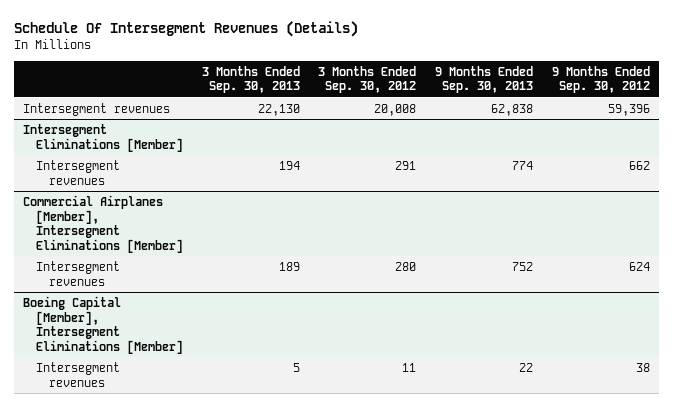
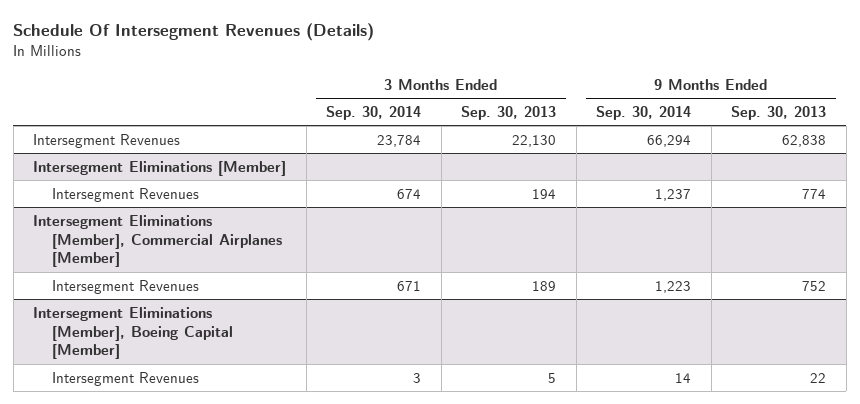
[318,65,417,94] 3 Months Ended Sep. 30, 2012 -> none
[551,65,650,94] 9 Months Ended Sep. 30, 2012 -> none
none -> [326,105,422,120] Sep. 30, 2014
none -> [596,105,692,120] Sep. 30, 2014
[23,102,171,116] Intersegment revenues -> [33,133,181,148] Intersegment Revenues
[35,159,120,185] Intersegment revenues -> [52,187,200,202] Intersegment Revenues
[23,194,183,253] Commercial Airplanes [Member], Intersegment Eliminations [Member] -> [33,214,283,268] Intersegment Eliminations [Member], Commercial Airplanes [Member]
[35,260,120,286] Intersegment revenues -> [52,279,200,294] Intersegment Revenues
[23,295,183,354] Boeing Capital [Member], Intersegment Eliminations [Member] -> [33,306,234,360] Intersegment Eliminations [Member], Boeing Capital [Member]
[35,361,120,387] Intersegment revenues -> [52,371,200,386] Intersegment Revenues

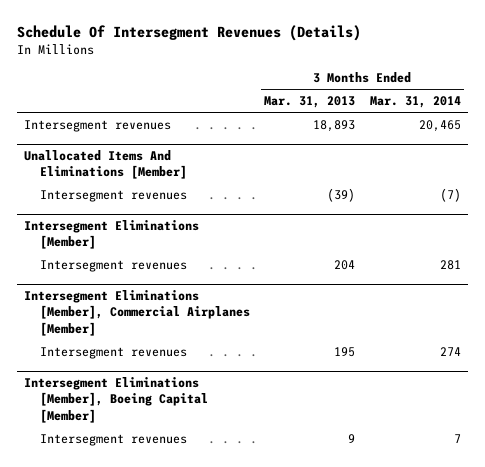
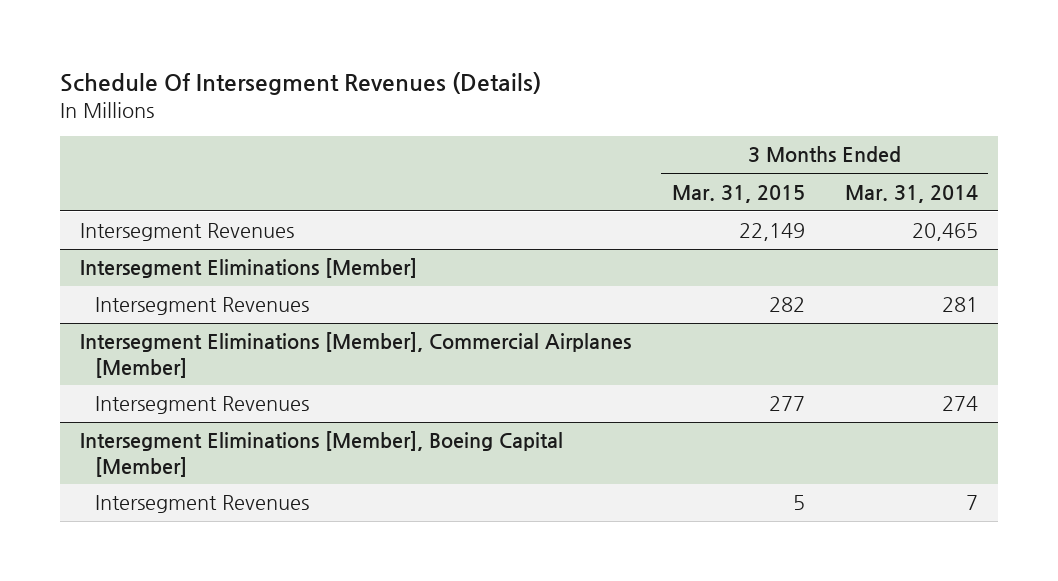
[264,96,356,109] Mar. 31, 2013 -> none
none -> [671,184,805,203] Mar. 31, 2015
[24,150,187,180] Unallocated Items And Eliminations [Member] -> none
[39,189,187,202] Intersegment revenues -> none
[24,119,172,132] Intersegment revenues -> [80,223,295,242] Intersegment Revenues
[39,259,187,272] Intersegment revenues -> [95,297,310,316] Intersegment Revenues
[39,346,187,359] Intersegment revenues -> [95,396,310,415] Intersegment Revenues
[39,433,187,446] Intersegment revenues -> [95,495,310,514] Intersegment Revenues

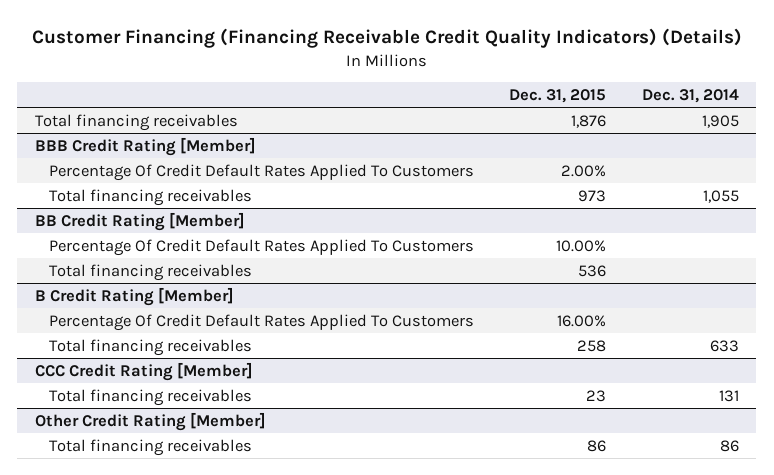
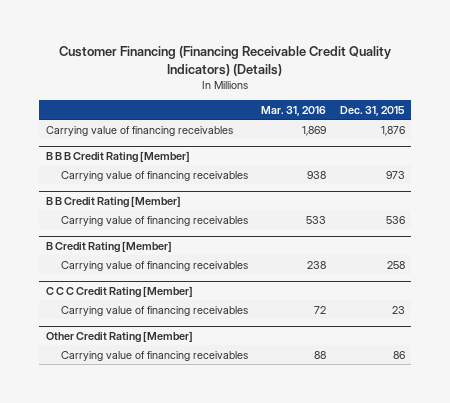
[641,89,739,104] Dec. 31, 2014 -> none
none -> [261,105,327,116] Mar. 31, 2016
[48,163,474,181] Percentage Of Credit Default Rates Applied To Customers -> none
[48,238,474,256] Percentage Of Credit Default Rates Applied To Customers -> none
[35,113,239,131] Total financing receivables -> [45,125,233,136] Carrying value of financing receivables
[35,136,257,156] BBB Credit Rating [Member] -> [45,150,190,163] B B B Credit Rating [Member]
[48,188,252,206] Total financing receivables -> [61,170,249,181] Carrying value of financing receivables
[35,211,246,231] BB Credit Rating [Member] -> [45,195,181,208] B B Credit Rating [Member]
[48,263,252,281] Total financing receivables -> [61,215,249,226] Carrying value of financing receivables
[48,313,474,331] Percentage Of Credit Default Rates Applied To Customers -> none
[48,338,252,356] Total financing receivables -> [61,260,249,271] Carrying value of financing receivables
[35,361,254,381] CCC Credit Rating [Member] -> [45,285,193,298] C C C Credit Rating [Member]
[48,388,252,406] Total financing receivables -> [61,305,249,316] Carrying value of financing receivables
[48,438,252,456] Total financing receivables -> [61,350,249,361] Carrying value of financing receivables

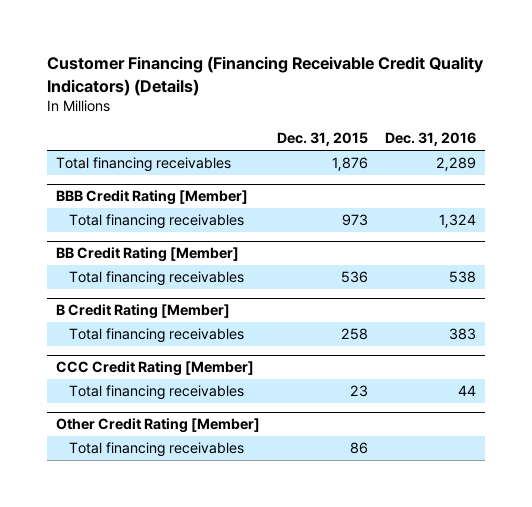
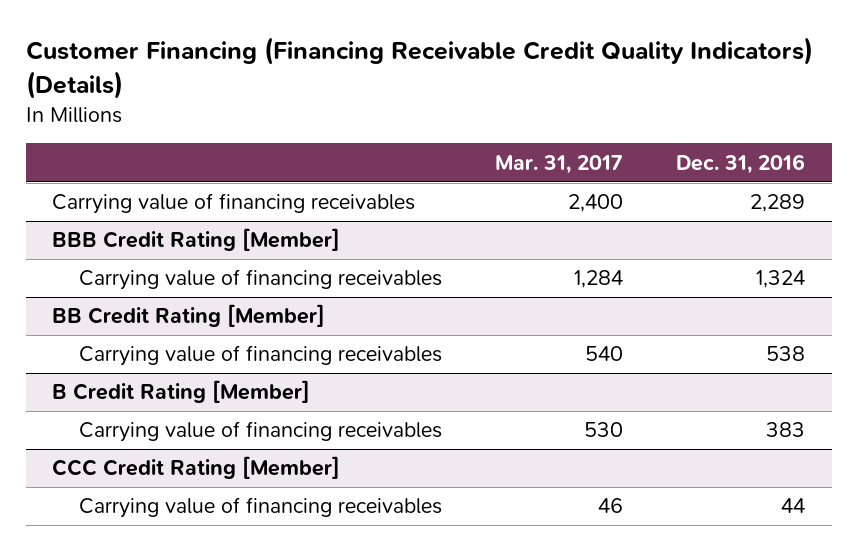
[276,132,368,147] Dec. 31, 2015 -> none
none -> [495,154,624,174] Mar. 31, 2017
[55,157,231,173] Total financing receivables -> [52,193,416,215] Carrying value of financing receivables
[68,214,244,230] Total financing receivables -> [79,269,443,291] Carrying value of financing receivables
[68,271,244,287] Total financing receivables -> [79,345,443,367] Carrying value of financing receivables
[68,328,244,344] Total financing receivables -> [79,421,443,443] Carrying value of financing receivables
[55,418,260,434] Other Credit Rating [Member] -> none
[68,442,244,458] Total financing receivables -> none
[68,385,244,401] Total financing receivables -> [79,497,443,519] Carrying value of financing receivables

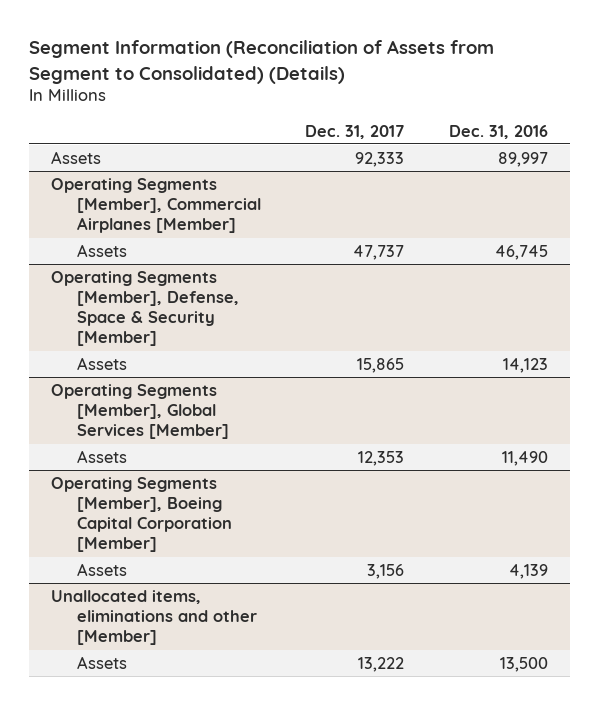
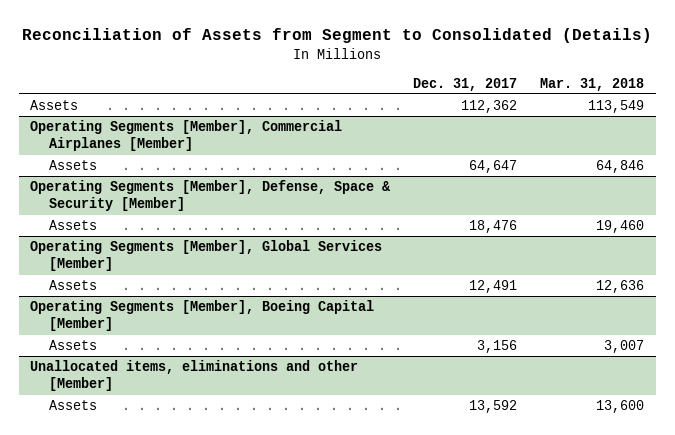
[29,40,495,84] Segment Information (Reconciliation of Assets from Segment to Consolidated) (Details) -> [22,28,653,44] Reconciliation of Assets from Segment to Consolidated (Details)
[448,124,548,139] Dec. 31, 2016 -> none
none -> [540,77,645,91] Mar. 31, 2018
[355,151,405,167] 92,333 -> [461,100,518,114] 112,362
[353,244,405,260] 47,737 -> [469,160,518,174] 64,647
[357,357,405,373] 15,865 -> [469,220,518,234] 18,476
[358,450,405,466] 12,353 -> [469,280,518,294] 12,491
[51,476,232,553] Operating Segments [Member], Boeing Capital Corporation [Member] -> [30,300,375,332] Operating Segments [Member], Boeing Capital [Member]
[358,656,405,672] 13,222 -> [469,400,518,414] 13,592

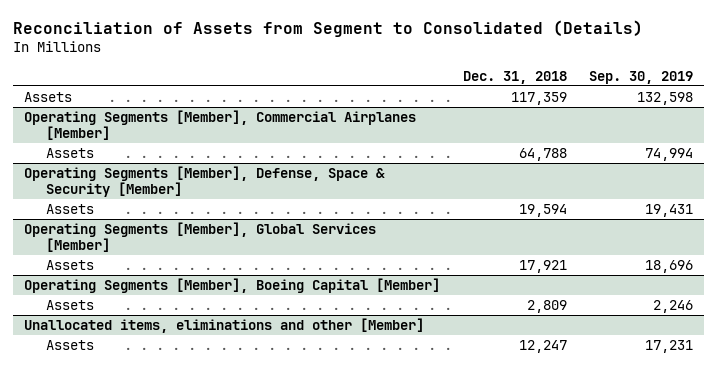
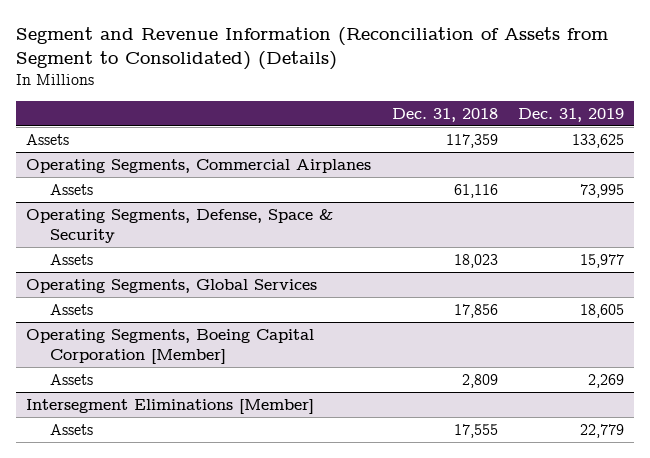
[13,20,644,38] Reconciliation of Assets from Segment to Consolidated (Details) -> [15,26,608,71] Segment and Revenue Information (Reconciliation of Assets from Segment to Consolidated) (Details)
[589,70,694,84] Sep. 30, 2019 -> none
none -> [518,107,625,122] Dec. 31, 2019
[24,109,417,141] Operating Segments [Member], Commercial Airplanes [Member] -> [25,158,371,173] Operating Segments, Commercial Airplanes
[518,147,567,161] 64,788 -> [453,183,498,198] 61,116
[24,165,386,198] Operating Segments [Member], Defense, Space & Security [Member] -> [25,208,333,244] Operating Segments, Defense, Space & Security
[518,203,567,217] 19,594 -> [453,253,498,268] 18,023
[24,221,377,253] Operating Segments [Member], Global Services [Member] -> [25,278,317,293] Operating Segments, Global Services
[518,259,567,273] 17,921 -> [453,303,498,318] 17,856
[24,277,441,293] Operating Segments [Member], Boeing Capital [Member] -> [25,328,314,365] Operating Segments, Boeing Capital Corporation [Member]
[24,317,425,333] Unallocated items, eliminations and other [Member] -> [25,398,314,414] Intersegment Eliminations [Member]
[518,339,567,353] 12,247 -> [453,423,498,438] 17,555

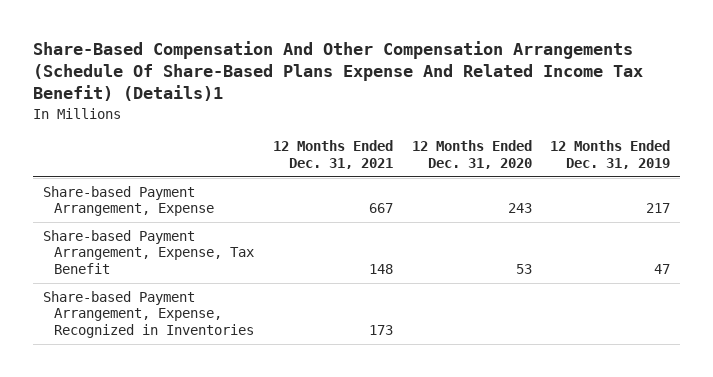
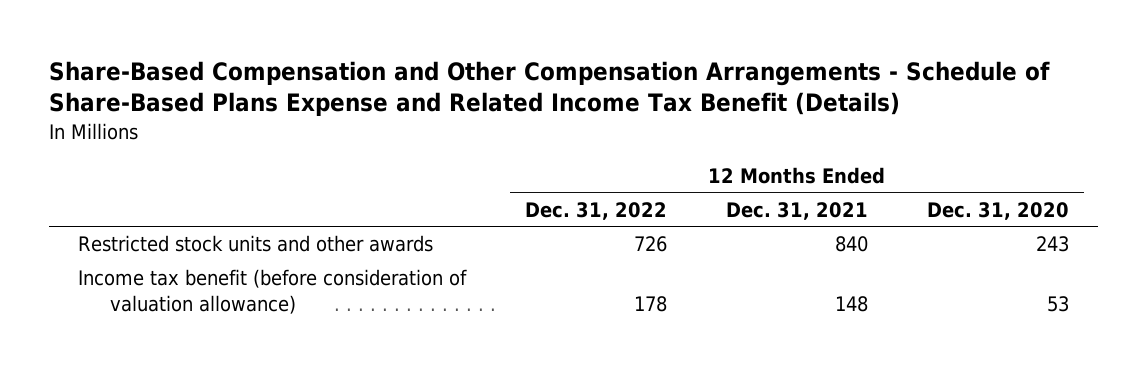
[33,41,644,102] Share-Based Compensation And Other Compensation Arrangements (Schedule Of Share-Based Plans Expense And Related Income Tax Benefit) (Details)1 -> [48,60,1050,117] Share-Based Compensation and Other Compensation Arrangements - Schedule of Share-Based Plans Expense and Related Income Tax Benefit (Details)
[550,140,671,170] 12 Months Ended Dec. 31, 2019 -> none
none -> [524,201,667,220] Dec. 31, 2022
[42,185,215,217] Share-based Payment Arrangement, Expense -> none
[42,290,255,339] Share-based Payment Arrangement, Expense, Recognized in Inventories -> none
none -> [78,235,434,253] Restricted stock units and other awards
[42,229,255,275] Share-based Payment Arrangement, Expense, Tax Benefit -> [78,269,468,314] Income tax benefit (before consideration of valuation allowance)

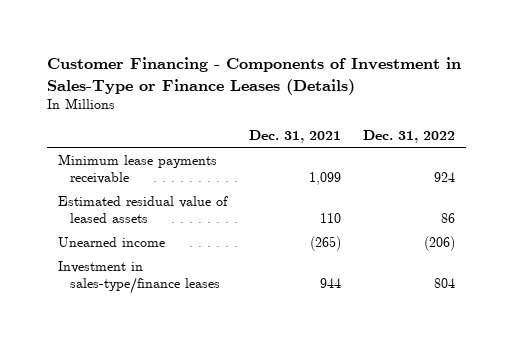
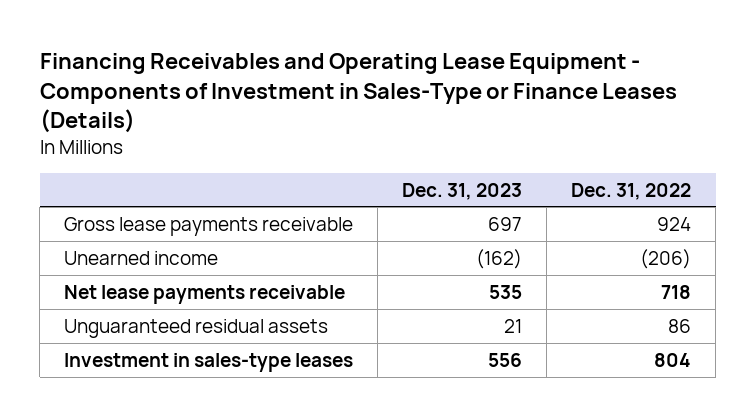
[47,56,462,95] Customer Financing - Components of Investment in Sales-Type or Finance Leases (Details) -> [39,53,677,134] Financing Receivables and Operating Lease Equipment - Components of Investment in Sales-Type or Finance Leases (Details)
[249,130,342,144] Dec. 31, 2021 -> none
none -> [402,182,523,200] Dec. 31, 2023
[58,195,229,223] Estimated residual value of leased assets -> none
[58,153,218,184] Minimum lease payments receivable -> [64,216,354,236] Gross lease payments receivable
none -> [64,284,346,304] Net lease payments receivable
none -> [64,318,329,338] Unguaranteed residual assets
[58,260,221,294] Investment in sales-type/finance leases -> [64,352,354,372] Investment in sales-type leases

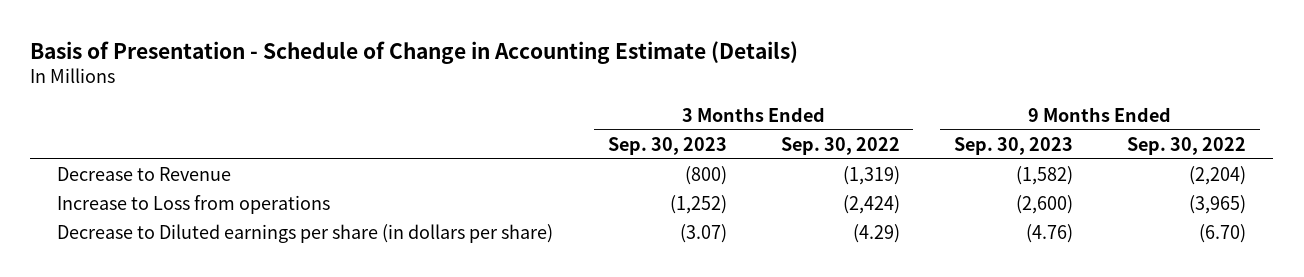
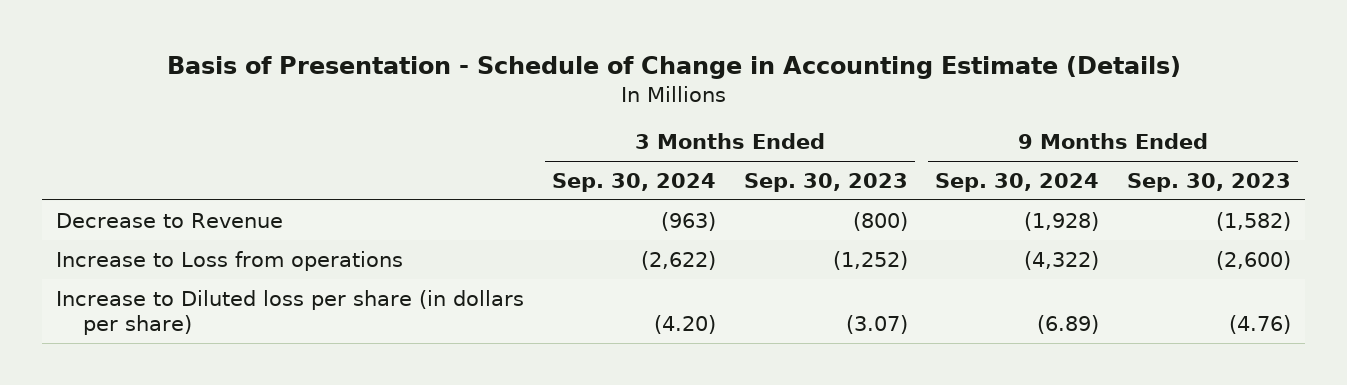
[780,136,900,155] Sep. 30, 2022 -> none
[1127,136,1247,155] Sep. 30, 2022 -> none
none -> [551,172,716,192] Sep. 30, 2024
none -> [935,172,1100,192] Sep. 30, 2024
[57,224,554,244] Decrease to Diluted earnings per share (in dollars per share) -> [56,289,525,336] Increase to Diluted loss per share (in dollars per share)

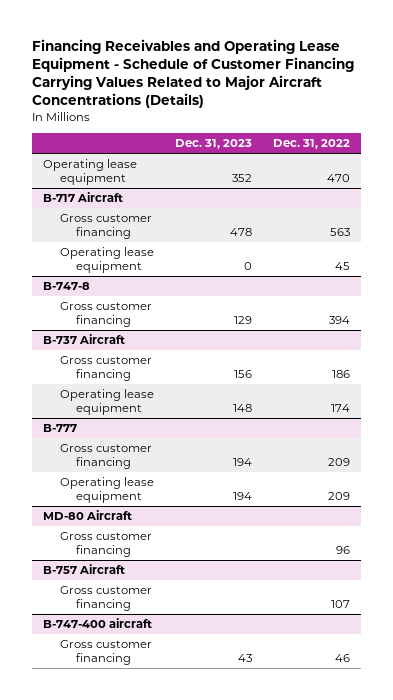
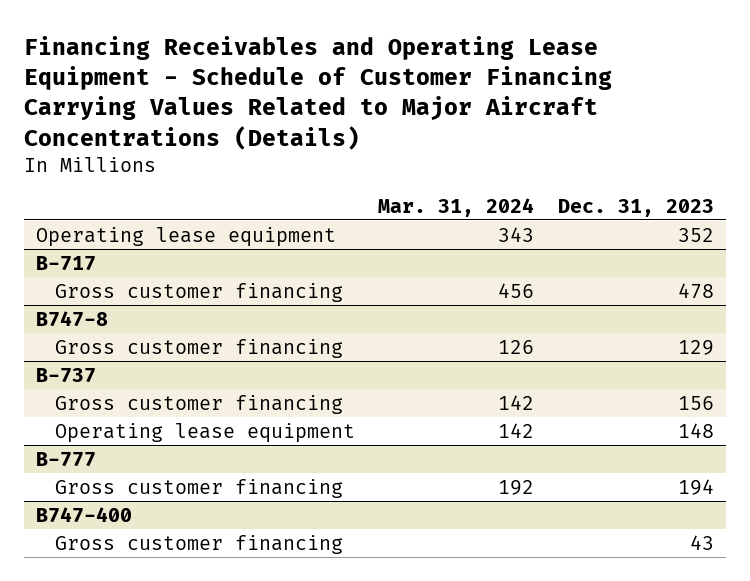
[273,139,351,150] Dec. 31, 2022 -> none
none -> [378,197,535,217] Mar. 31, 2024
[43,192,124,203] B-717 Aircraft -> [35,255,96,271] B-717
[59,247,154,273] Operating lease equipment -> none
[43,282,91,291] B-747-8 -> [35,310,108,327] B747-8
[43,334,126,345] B-737 Aircraft -> [35,367,96,383] B-737
[59,477,154,503] Operating lease equipment -> none
[43,510,133,521] MD-80 Aircraft -> none
[59,532,152,557] Gross customer financing -> none
[43,564,126,575] B-757 Aircraft -> none
[59,586,152,611] Gross customer financing -> none
[43,618,153,629] B-747-400 aircraft -> [35,506,132,523] B747-400

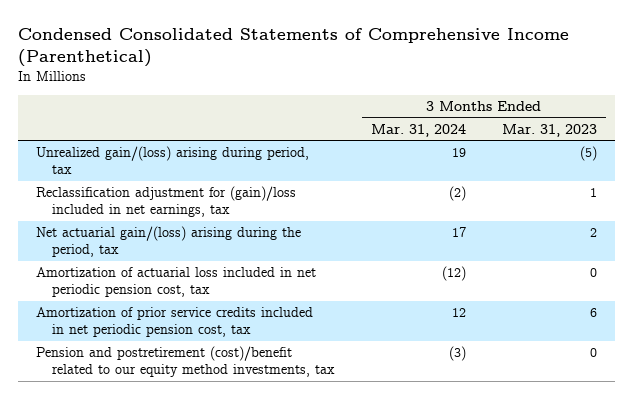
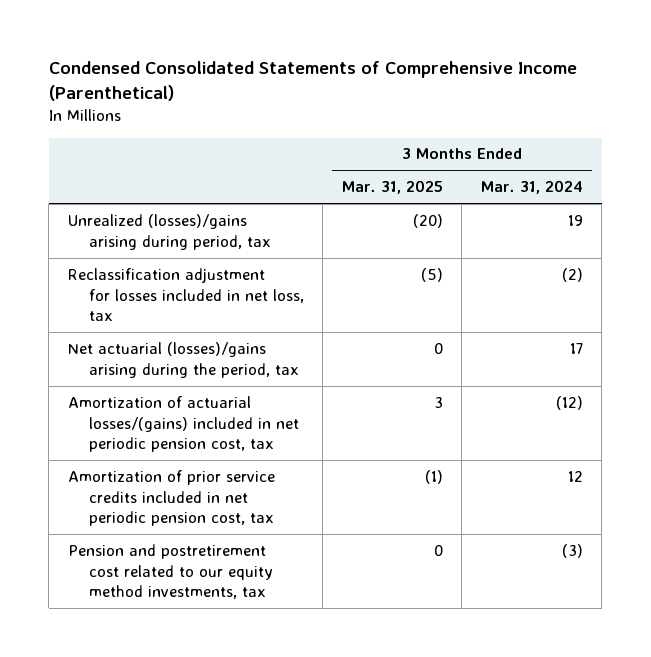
[502,123,598,137] Mar. 31, 2023 -> none
none -> [341,180,443,195] Mar. 31, 2025
[35,146,309,175] Unrealized gain/(loss) arising during period, tax -> [67,213,271,250] Unrealized (losses)/gains arising during period, tax
[35,186,296,218] Reclassification adjustment for (gain)/loss included in net earnings, tax -> [67,267,304,322] Reclassification adjustment for losses included in net loss, tax
[35,226,301,258] Net actuarial gain/(loss) arising during the period, tax -> [67,341,299,378] Net actuarial (losses)/gains arising during the period, tax
[35,267,316,298] Amortization of actuarial loss included in net periodic pension cost, tax -> [67,395,299,453] Amortization of actuarial losses/(gains) included in net periodic pension cost, tax
[35,346,336,378] Pension and postretirement (cost)/benefit related to our equity method investments, tax -> [67,543,273,600] Pension and postretirement cost related to our equity method investments, tax

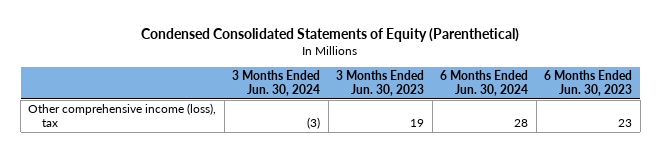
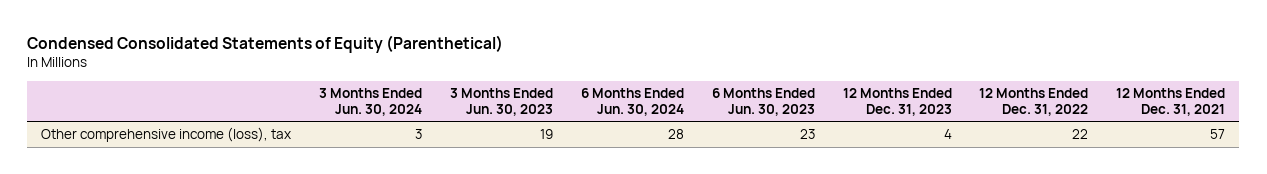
none -> [842,87,952,116] 12 Months Ended Dec. 31, 2023
none -> [979,87,1089,116] 12 Months Ended Dec. 31, 2022
none -> [1116,87,1226,116] 12 Months Ended Dec. 31, 2021
[307,117,321,130] (3) -> [415,129,423,140] 3

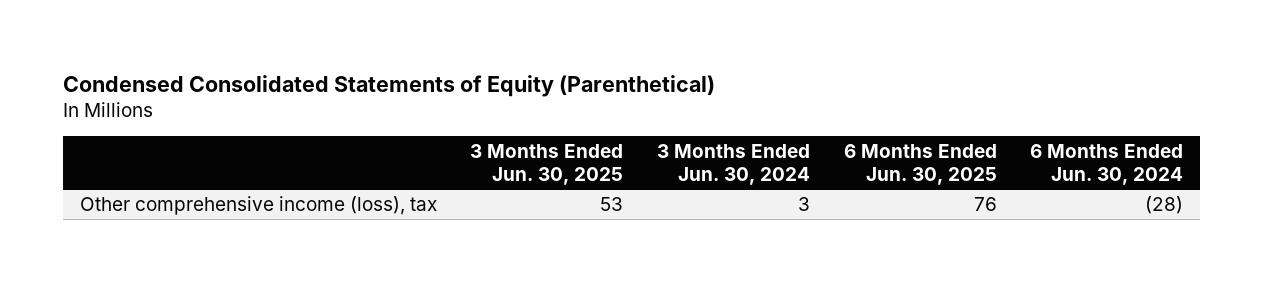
[450,87,554,116] 3 Months Ended Jun. 30, 2023 -> none
[711,87,815,116] 6 Months Ended Jun. 30, 2023 -> none
[842,87,952,116] 12 Months Ended Dec. 31, 2023 -> none
[979,87,1089,116] 12 Months Ended Dec. 31, 2022 -> none
[1116,87,1226,116] 12 Months Ended Dec. 31, 2021 -> none
none -> [470,143,624,186] 3 Months Ended Jun. 30, 2025
none -> [843,143,997,186] 6 Months Ended Jun. 30, 2025
[667,129,684,140] 28 -> [1145,196,1184,215] (28)

